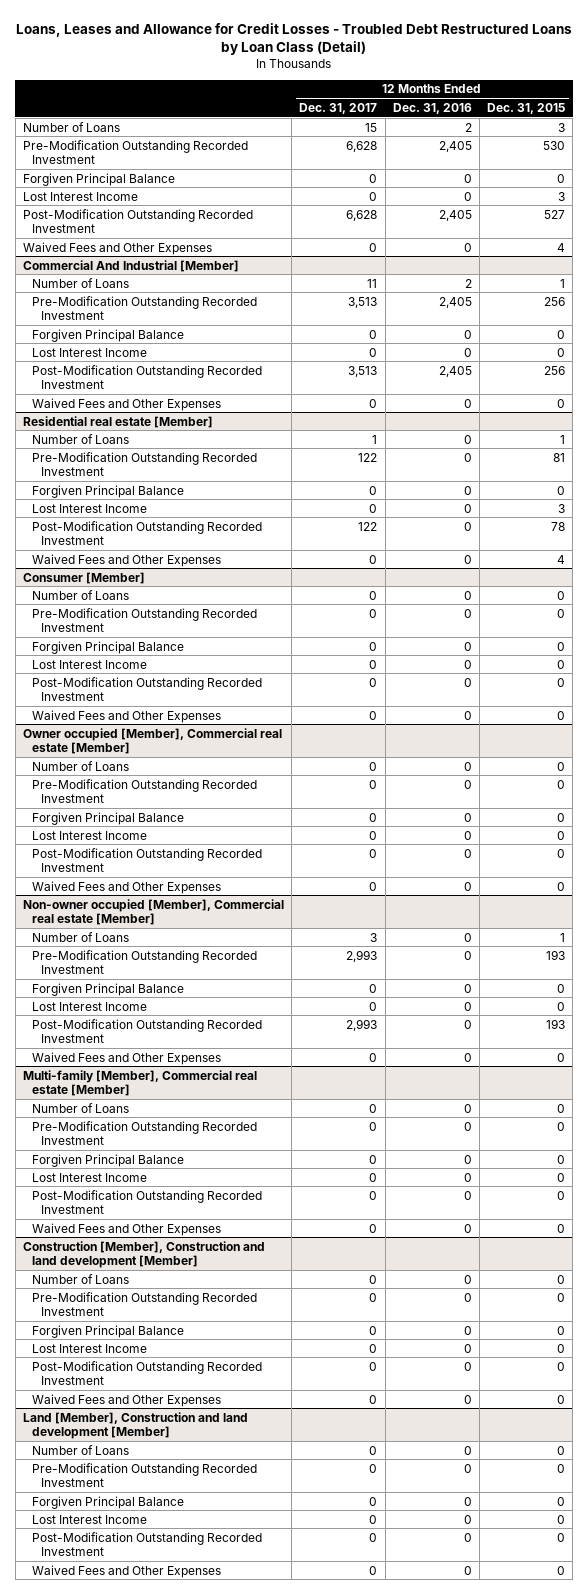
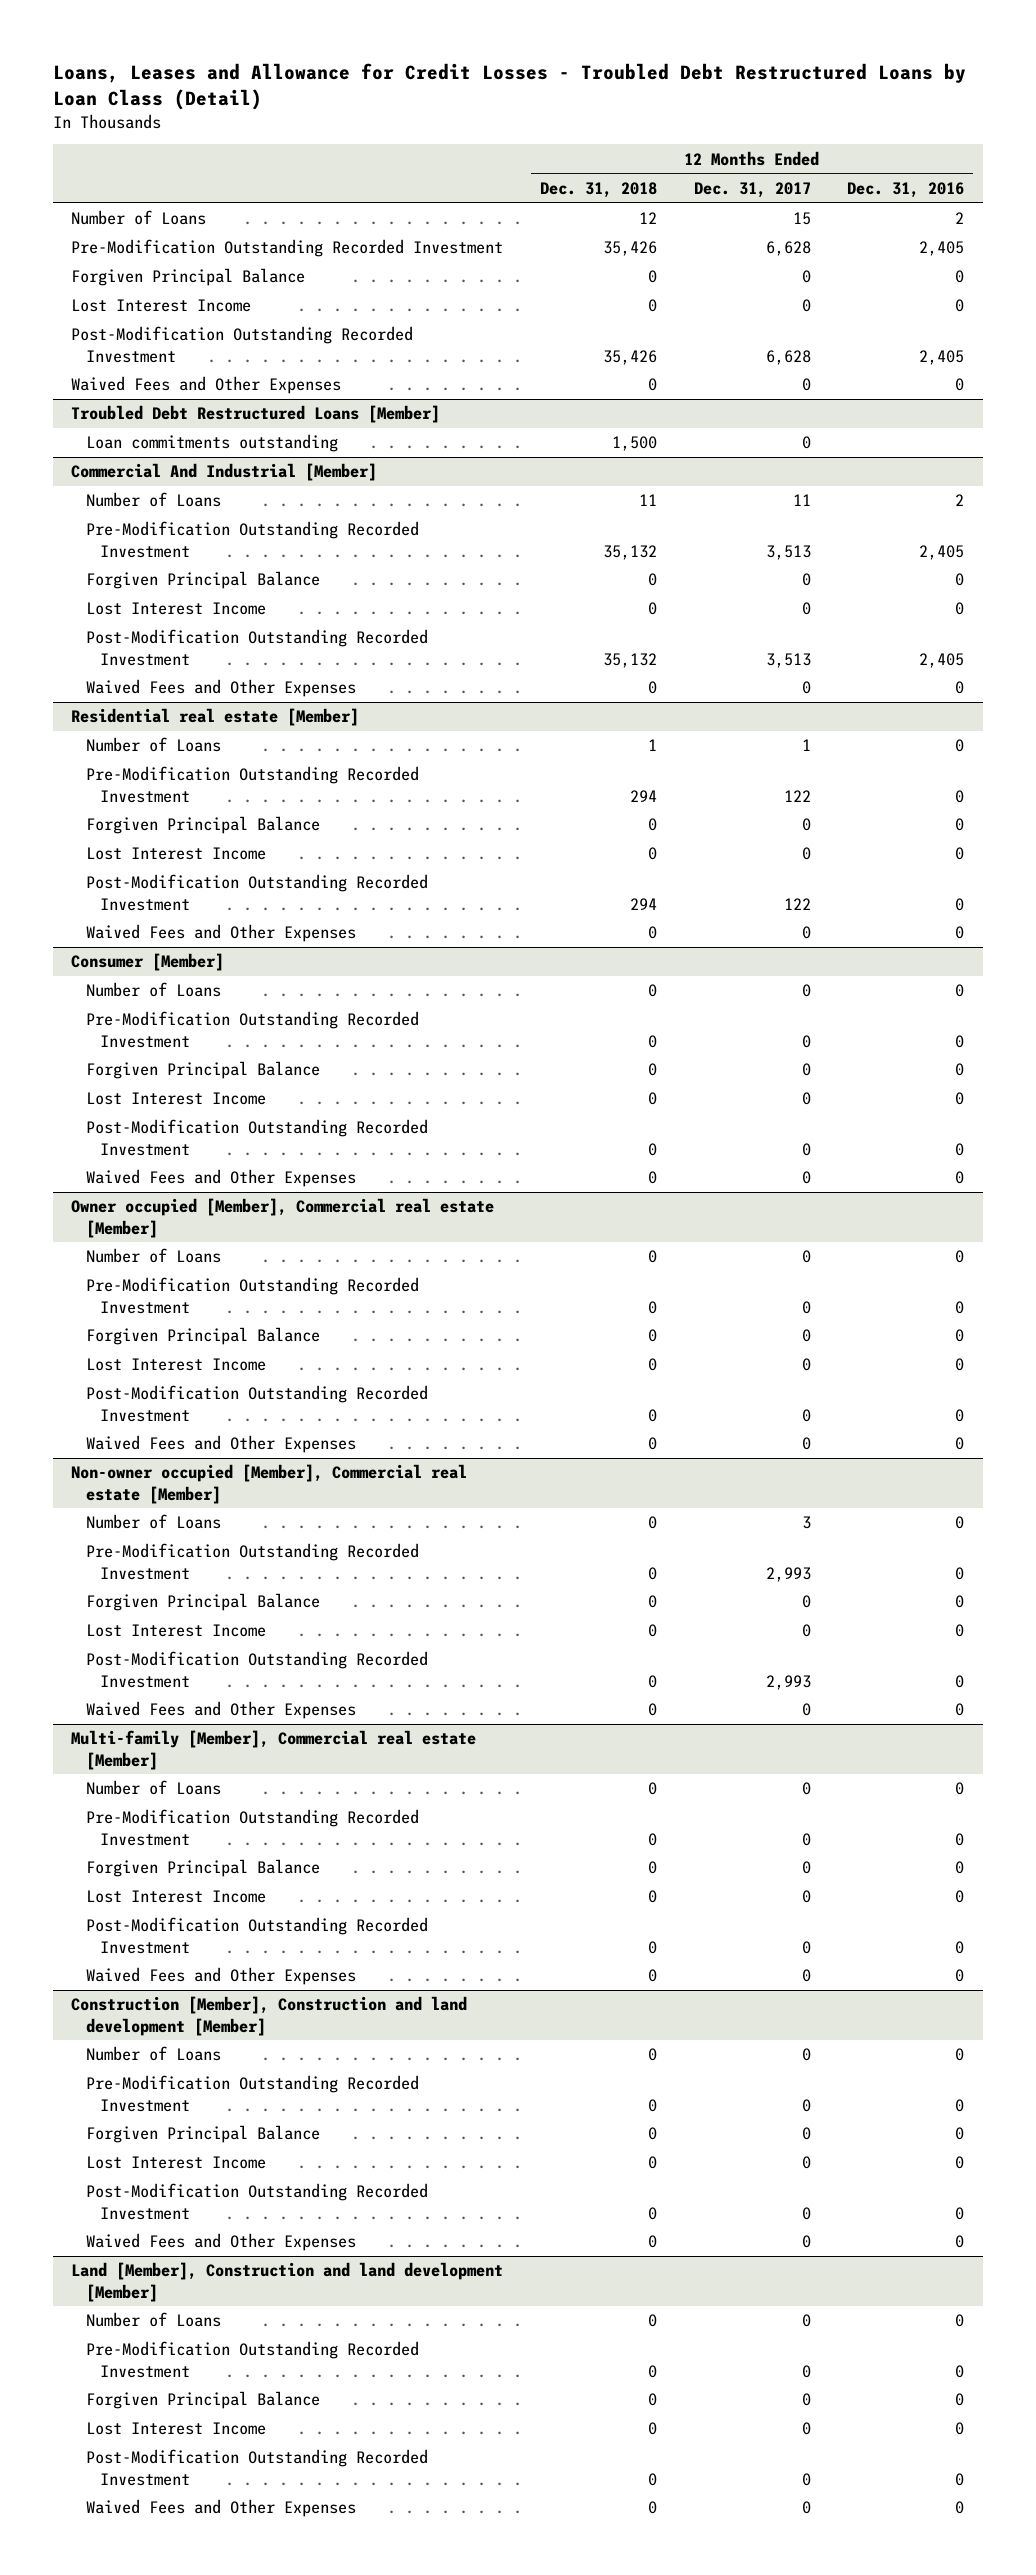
[487,102,566,114] Dec. 31, 2015 -> none
none -> [540,181,658,198] Dec. 31, 2018
none -> [71,405,441,424] Troubled Debt Restructured Loans [Member]
none -> [85,434,338,453] Loan commitments outstanding

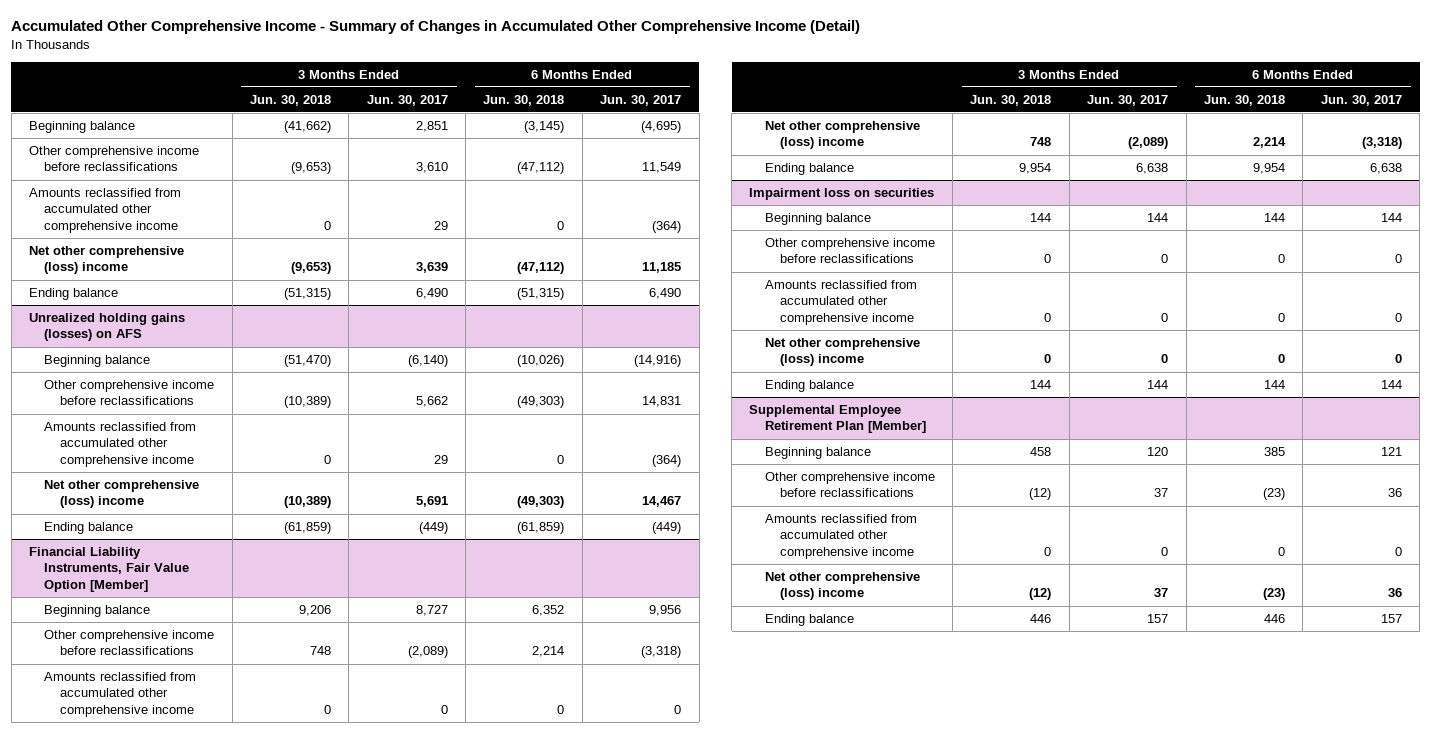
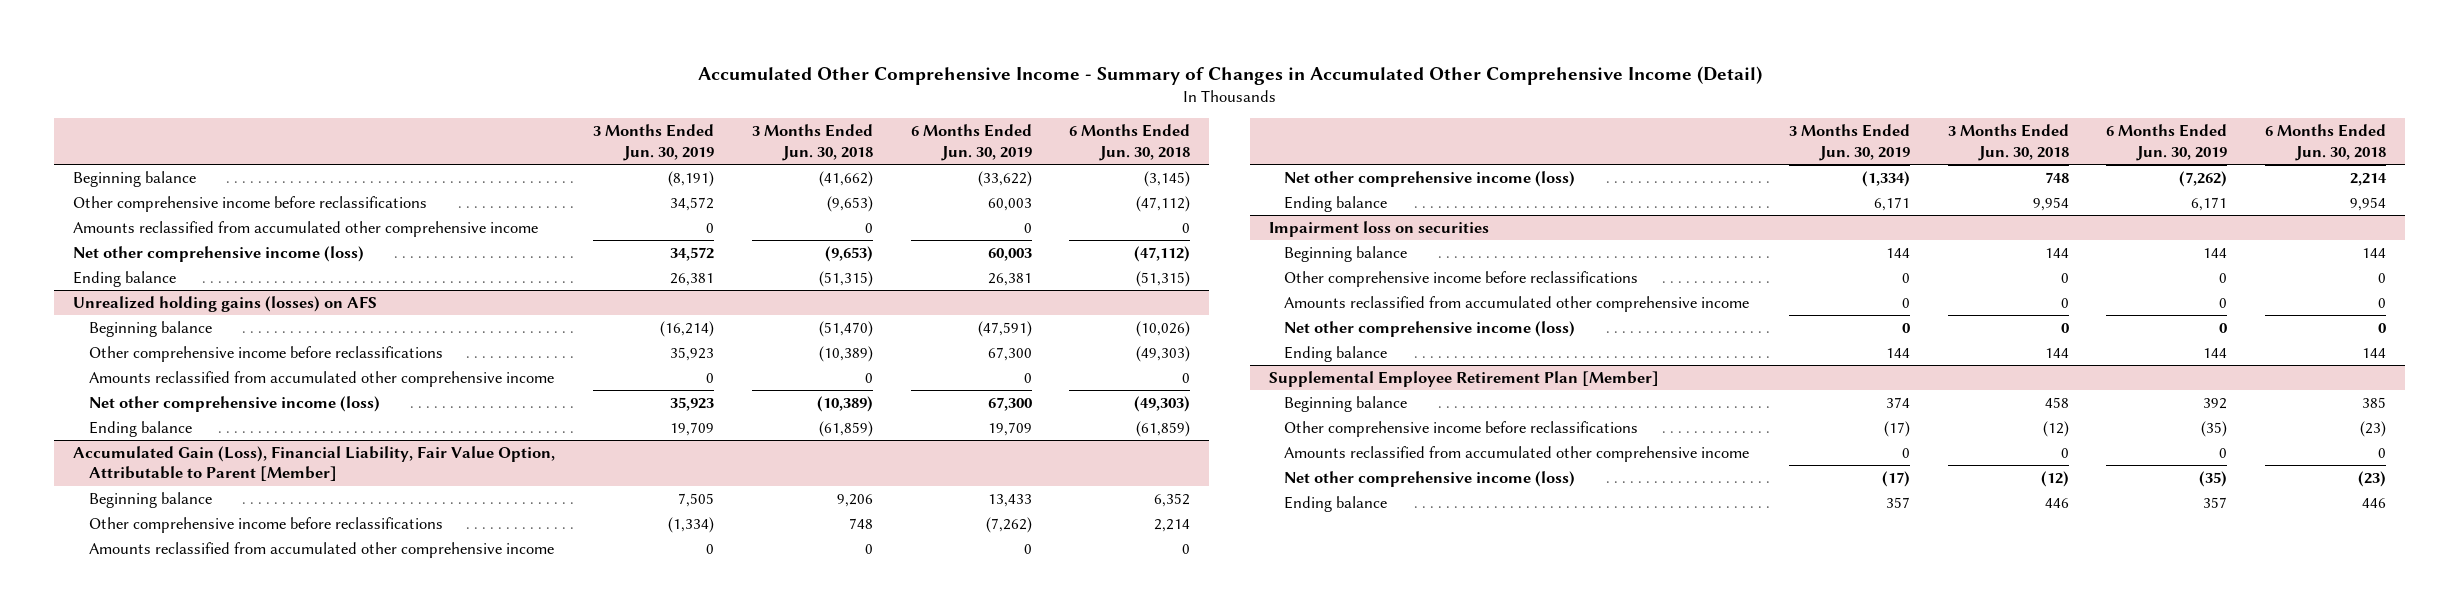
[366,94,448,106] Jun. 30, 2017 -> none
[600,94,682,106] Jun. 30, 2017 -> none
none -> [593,124,715,161] 3 Months Ended Jun. 30, 2019
none -> [910,124,1032,161] 6 Months Ended Jun. 30, 2019
[28,245,184,275] Net other comprehensive (loss) income -> [73,246,365,263] Net other comprehensive income (loss)
[44,479,200,509] Net other comprehensive (loss) income -> [88,396,380,413] Net other comprehensive income (loss)
[28,546,190,592] Financial Liability Instruments, Fair Value Option [Member] -> none
none -> [73,446,556,482] Accumulated Gain (Loss), Financial Liability, Fair Value Option, Attributable to Parent [Member]
[764,120,920,150] Net other comprehensive (loss) income -> [1284,171,1576,188] Net other comprehensive income (loss)
[764,337,920,367] Net other comprehensive (loss) income -> [1284,321,1576,338] Net other comprehensive income (loss)
[764,571,920,601] Net other comprehensive (loss) income -> [1284,471,1576,488] Net other comprehensive income (loss)

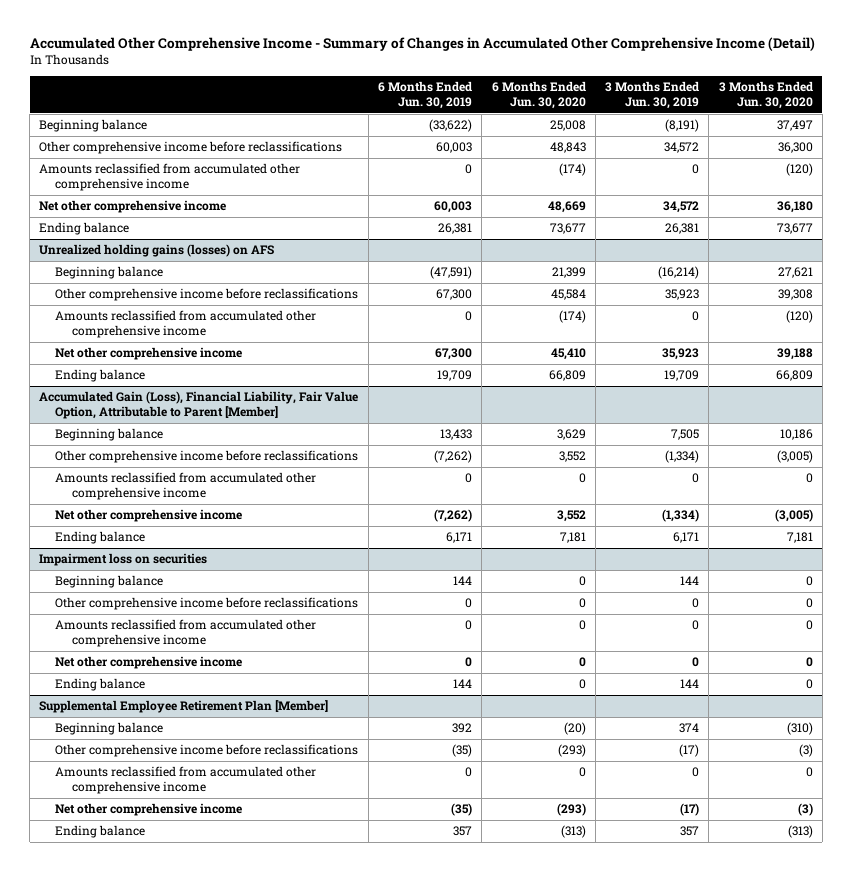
[751,124,873,161] 3 Months Ended Jun. 30, 2018 -> none
[1069,124,1191,161] 6 Months Ended Jun. 30, 2018 -> none
none -> [491,81,586,110] 6 Months Ended Jun. 30, 2020
none -> [718,81,813,110] 3 Months Ended Jun. 30, 2020
[73,246,365,263] Net other comprehensive income (loss) -> [39,200,227,214] Net other comprehensive income
[88,396,380,413] Net other comprehensive income (loss) -> [55,347,243,361] Net other comprehensive income
[1284,171,1576,188] Net other comprehensive income (loss) -> [55,509,243,523] Net other comprehensive income
[1284,321,1576,338] Net other comprehensive income (loss) -> [55,656,243,670] Net other comprehensive income
[1284,471,1576,488] Net other comprehensive income (loss) -> [55,803,243,817] Net other comprehensive income

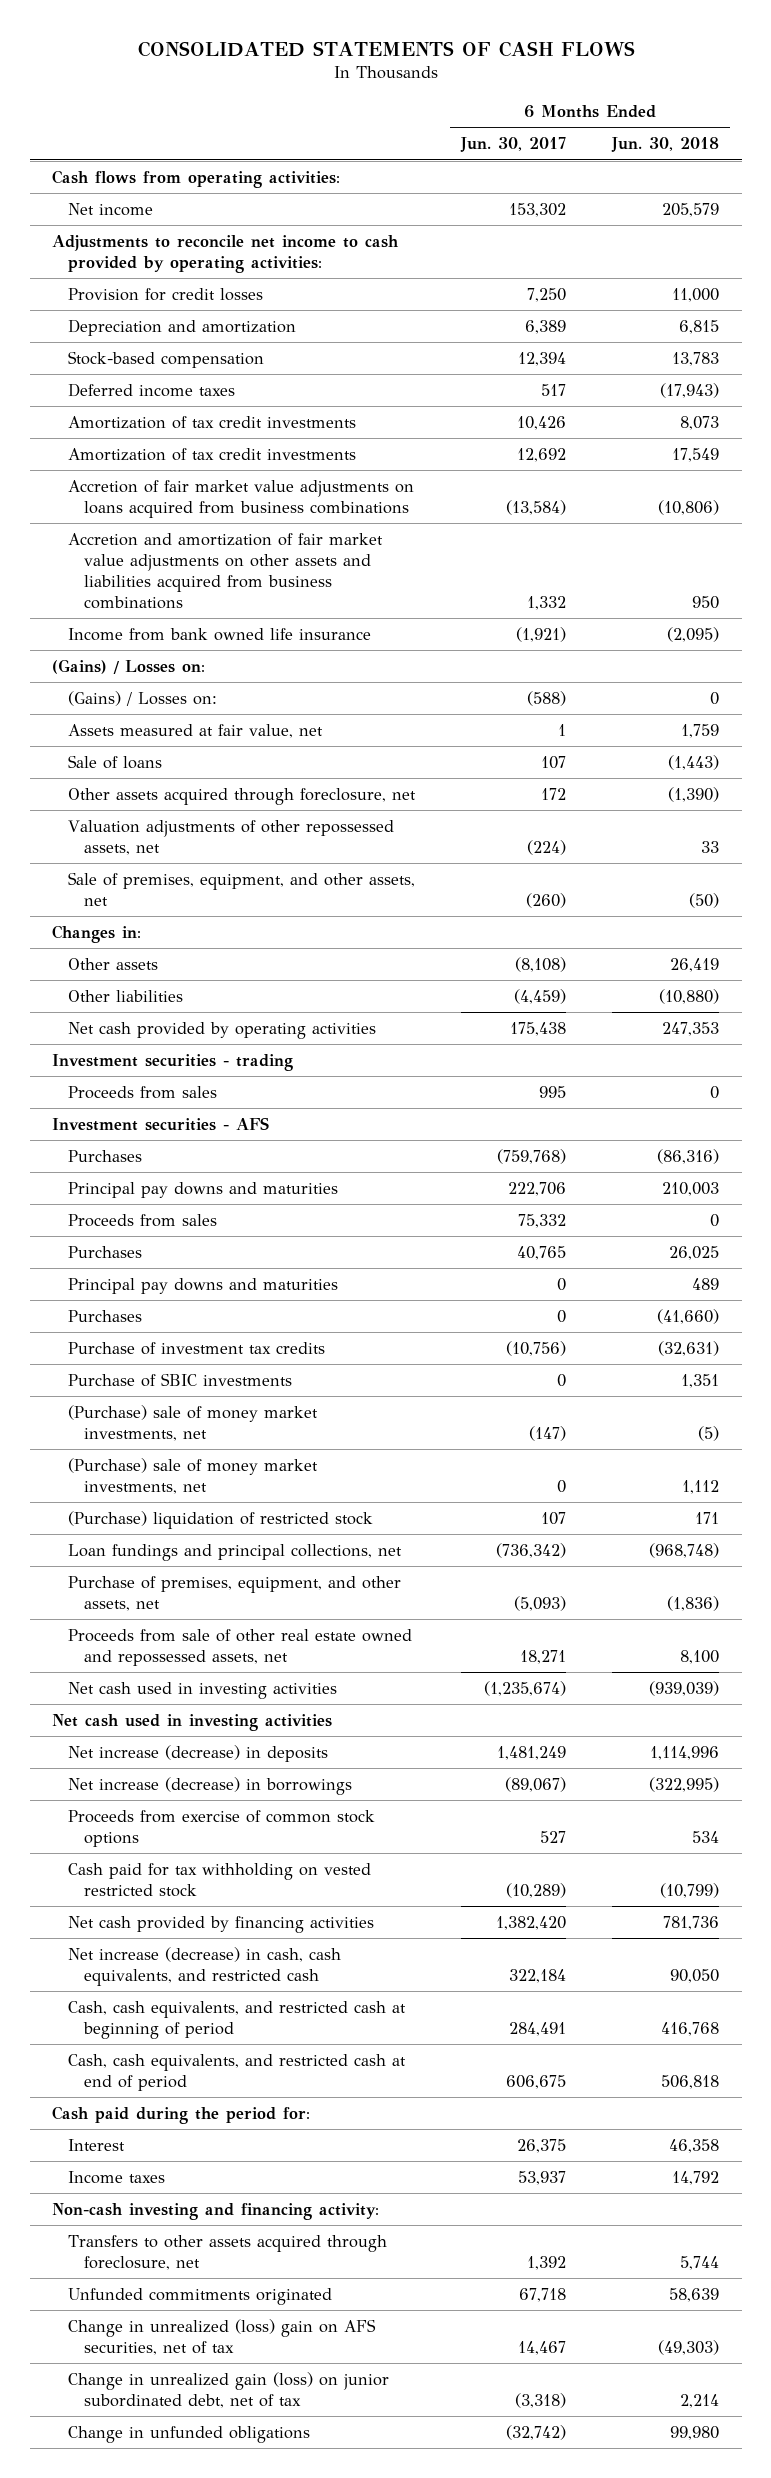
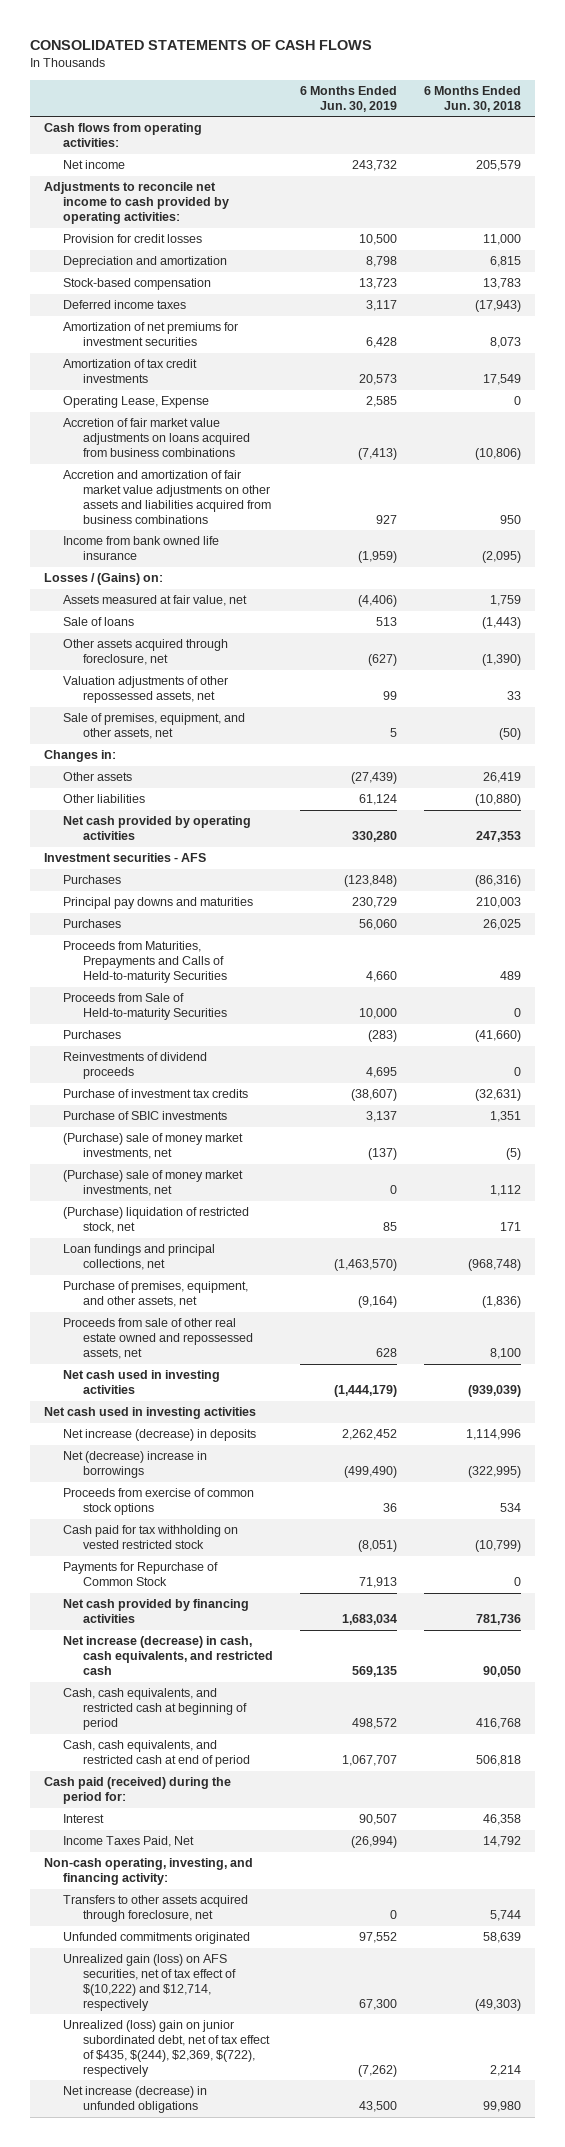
[460,137,567,153] Jun. 30, 2017 -> none
none -> [299,85,397,112] 6 Months Ended Jun. 30, 2019
[68,415,357,429] Amortization of tax credit investments -> [63,322,239,347] Amortization of net premiums for investment securities
none -> [63,396,210,409] Operating Lease, Expense
[68,690,218,706] (Gains) / Losses on: -> none
[52,658,206,674] (Gains) / Losses on: -> [43,573,163,586] Losses / (Gains) on:
[52,1053,294,1071] Investment securities - trading -> none
[68,1085,218,1099] Proceeds from sales -> none
[68,1213,218,1227] Proceeds from sales -> none
[68,1277,339,1294] Principal pay downs and maturities -> [63,941,227,983] Proceeds from Maturities, Prepayments and Calls of Held-to-maturity Securities
none -> [63,993,227,1021] Proceeds from Sale of Held-to-maturity Securities
none -> [63,1052,208,1080] Reinvestments of dividend proceeds
[68,1510,374,1529] (Purchase) liquidation of restricted stock -> [63,1207,250,1234] (Purchase) liquidation of restricted stock, net
[68,1776,353,1795] Net increase (decrease) in borrowings -> [63,1451,208,1479] Net (decrease) increase in borrowings
none -> [63,1562,219,1587] Payments for Repurchase of Common Stock
[52,2105,311,2124] Cash paid during the period for: -> [43,1777,231,1805] Cash paid (received) during the period for:
[68,2170,166,2184] Income taxes -> [63,1836,195,1848] Income Taxes Paid, Net
[52,2202,380,2220] Non-cash investing and financing activity: -> [43,1858,253,1886] Non-cash operating, investing, and financing activity:
[68,2318,377,2355] Change in unrealized (loss) gain on AFS securities, net of tax -> [63,1954,236,2011] Unrealized gain (loss) on AFS securities, net of tax effect of $(10,222) and $12,714, respectively
[68,2371,390,2408] Change in unrealized gain (loss) on junior subordinated debt, net of tax -> [63,2020,270,2077] Unrealized (loss) gain on junior subordinated debt, net of tax effect of $435, $(244), $2,369, $(722), respectively
[68,2425,311,2443] Change in unfunded obligations -> [63,2086,208,2114] Net increase (decrease) in unfunded obligations

